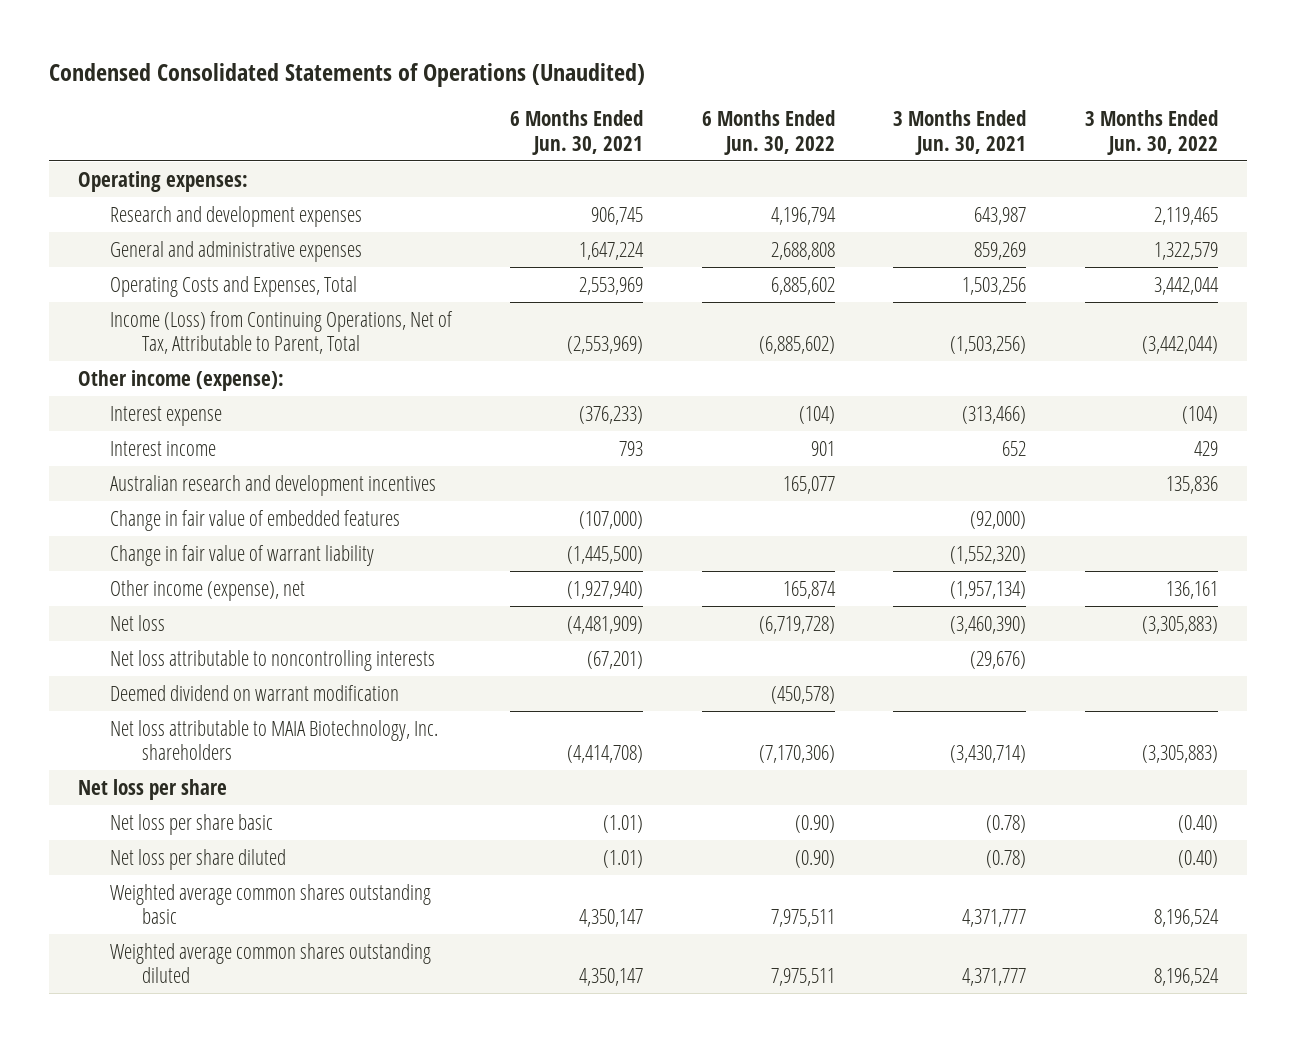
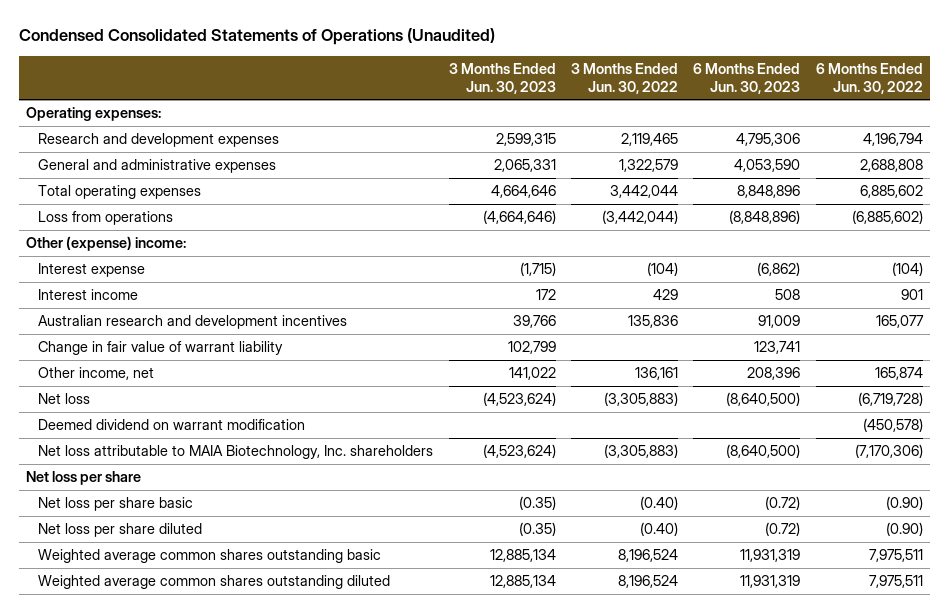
[510,110,644,155] 6 Months Ended Jun. 30, 2021 -> none
[893,110,1027,155] 3 Months Ended Jun. 30, 2021 -> none
none -> [448,62,556,94] 3 Months Ended Jun. 30, 2023
none -> [693,62,801,94] 6 Months Ended Jun. 30, 2023
[110,275,358,297] Operating Costs and Expenses, Total -> [38,185,202,200] Total operating expenses
[110,310,454,354] Income (Loss) from Continuing Operations, Net of Tax, Attributable to Parent, Total -> [38,211,174,226] Loss from operations
[78,369,285,391] Other income (expense): -> [26,236,187,252] Other (expense) income:
[110,509,401,531] Change in fair value of embedded features -> none
[110,579,306,601] Other income (expense), net -> [38,367,155,381] Other income, net
[110,649,436,671] Net loss attributable to noncontrolling interests -> none

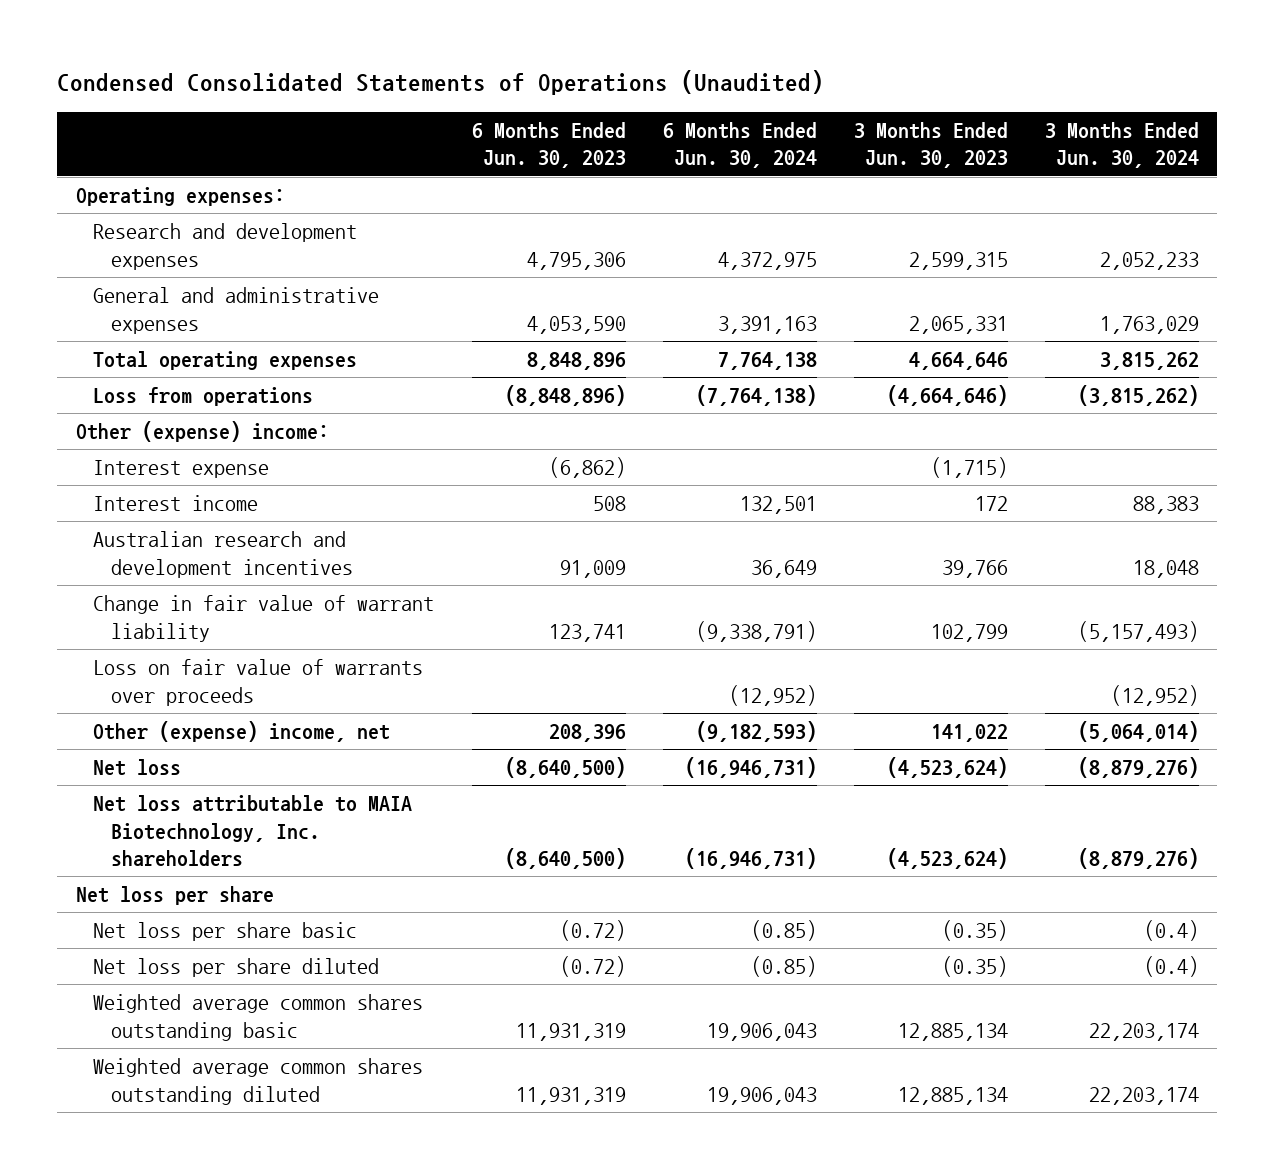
[571,62,679,94] 3 Months Ended Jun. 30, 2022 -> none
[815,62,923,94] 6 Months Ended Jun. 30, 2022 -> none
none -> [662,121,817,169] 6 Months Ended Jun. 30, 2024
none -> [1044,121,1199,169] 3 Months Ended Jun. 30, 2024
none -> [93,658,424,706] Loss on fair value of warrants over proceeds
[38,367,155,381] Other income, net -> [93,720,391,742] Other (expense) income, net
[38,419,306,431] Deemed dividend on warrant modification -> none

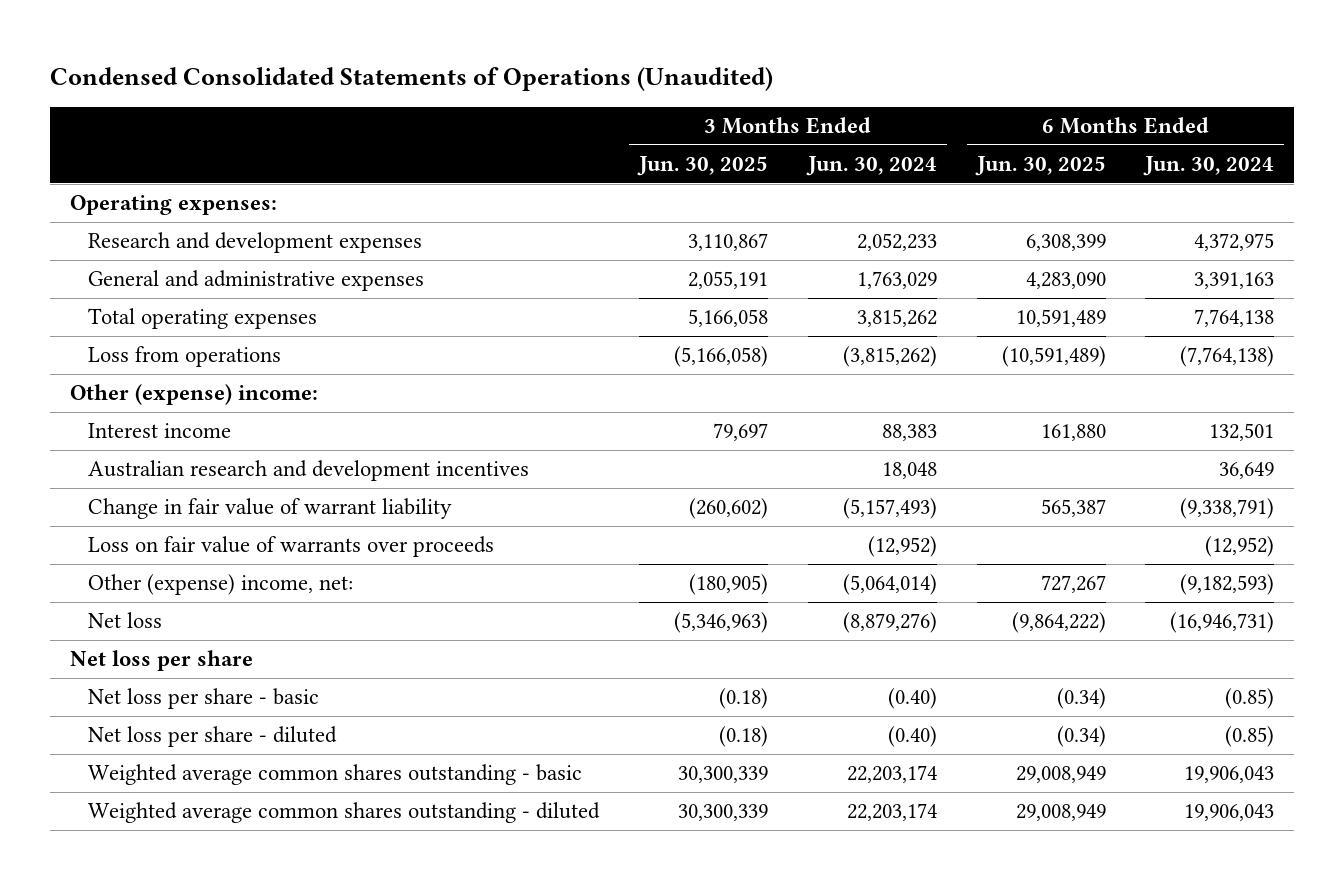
[471,121,626,169] 6 Months Ended Jun. 30, 2023 -> none
[853,121,1008,169] 3 Months Ended Jun. 30, 2023 -> none
none -> [637,156,769,177] Jun. 30, 2025
none -> [974,156,1106,177] Jun. 30, 2025
[93,459,270,478] Interest expense -> none
[93,720,391,742] Other (expense) income, net -> [88,574,354,596] Other (expense) income, net:
[93,794,413,867] Net loss attributable to MAIA Biotechnology, Inc. shareholders -> none
[93,921,358,941] Net loss per share basic -> [88,688,320,710] Net loss per share - basic
[1143,919,1199,941] (0.4) -> [887,688,937,710] (0.40)
[93,957,380,977] Net loss per share diluted -> [88,726,338,748] Net loss per share - diluted
[1143,955,1199,977] (0.4) -> [887,726,937,748] (0.40)
[93,993,424,1041] Weighted average common shares outstanding basic -> [88,764,583,786] Weighted average common shares outstanding - basic
[93,1057,424,1105] Weighted average common shares outstanding diluted -> [88,802,601,824] Weighted average common shares outstanding - diluted

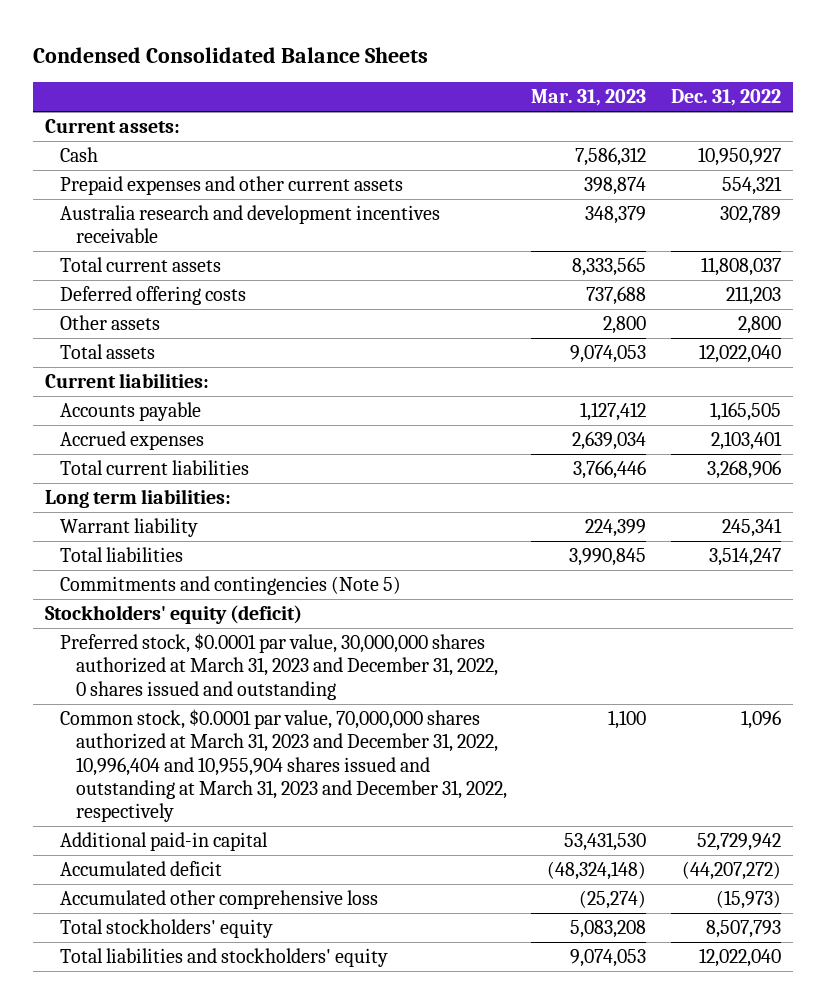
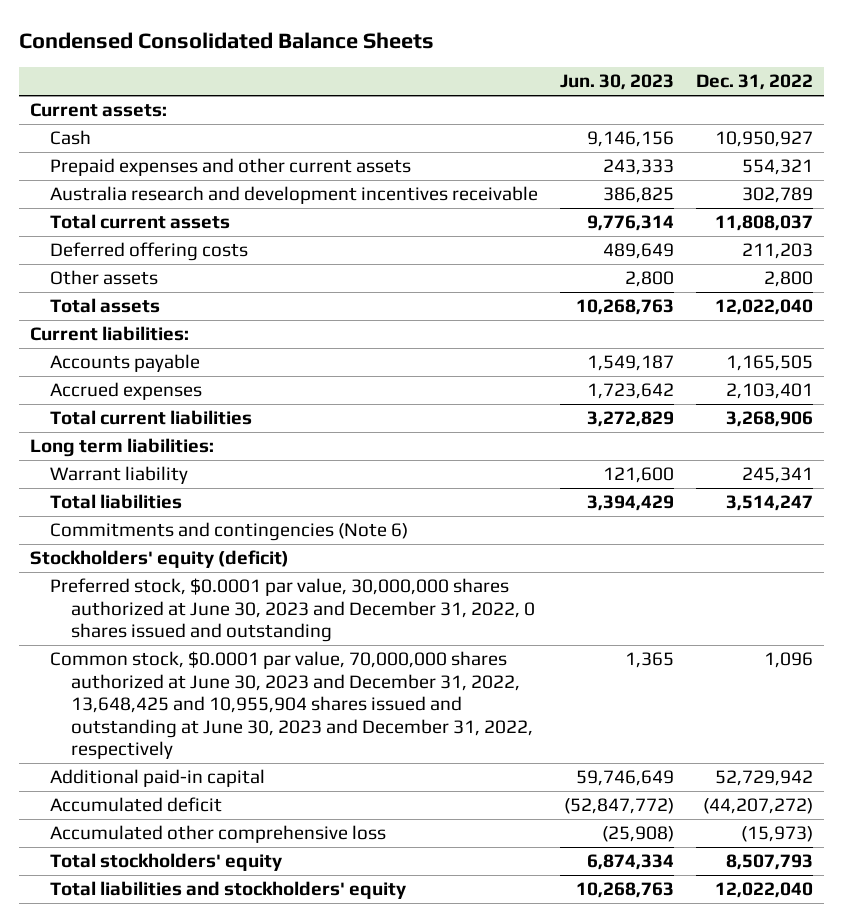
[531,89,647,107] Mar. 31, 2023 -> none
none -> [560,74,675,91] Jun. 30, 2023
[60,576,402,596] Commitments and contingencies (Note 5) -> [50,522,409,542] Commitments and contingencies (Note 6)
[60,633,498,700] Preferred stock, $0.0001 par value, 30,000,000 shares authorized at March 31, 2023 and December 31, 2022, 0 shares issued and outstanding -> [50,578,536,643] Preferred stock, $0.0001 par value, 30,000,000 shares authorized at June 30, 2023 and December 31, 2022, 0 shares issued and outstanding
[60,709,507,823] Common stock, $0.0001 par value, 70,000,000 shares authorized at March 31, 2023 and December 31, 2022, 10,996,404 and 10,955,904 shares issued and outstanding at March 31, 2023 and December 31, 2022, respectively -> [50,651,534,760] Common stock, $0.0001 par value, 70,000,000 shares authorized at June 30, 2023 and December 31, 2022, 13,648,425 and 10,955,904 shares issued and outstanding at June 30, 2023 and December 31, 2022, respectively

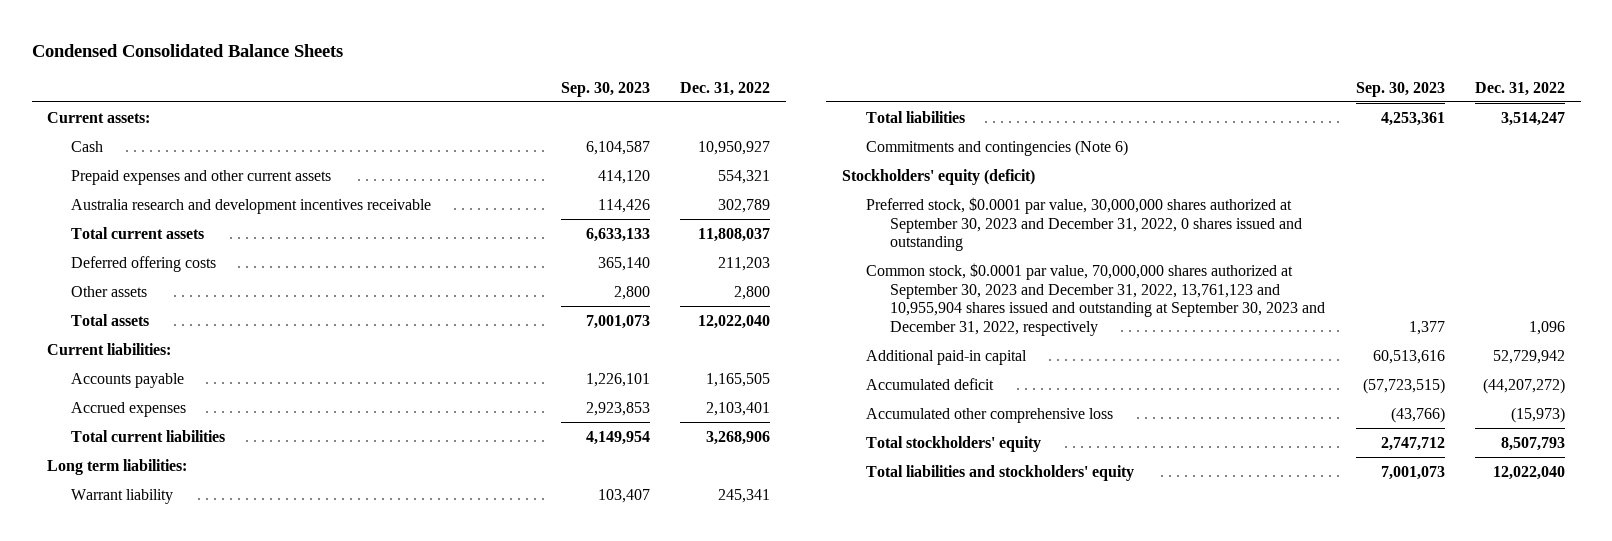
[560,74,675,91] Jun. 30, 2023 -> none
none -> [560,81,650,97] Sep. 30, 2023
[50,578,536,643] Preferred stock, $0.0001 par value, 30,000,000 shares authorized at June 30, 2023 and December 31, 2022, 0 shares issued and outstanding -> [865,196,1302,252] Preferred stock, $0.0001 par value, 30,000,000 shares authorized at September 30, 2023 and December 31, 2022, 0 shares issued and outstanding
[50,651,534,760] Common stock, $0.0001 par value, 70,000,000 shares authorized at June 30, 2023 and December 31, 2022, 13,648,425 and 10,955,904 shares issued and outstanding at June 30, 2023 and December 31, 2022, respectively -> [865,262,1325,337] Common stock, $0.0001 par value, 70,000,000 shares authorized at September 30, 2023 and December 31, 2022, 13,761,123 and 10,955,904 shares issued and outstanding at September 30, 2023 and December 31, 2022, respectively

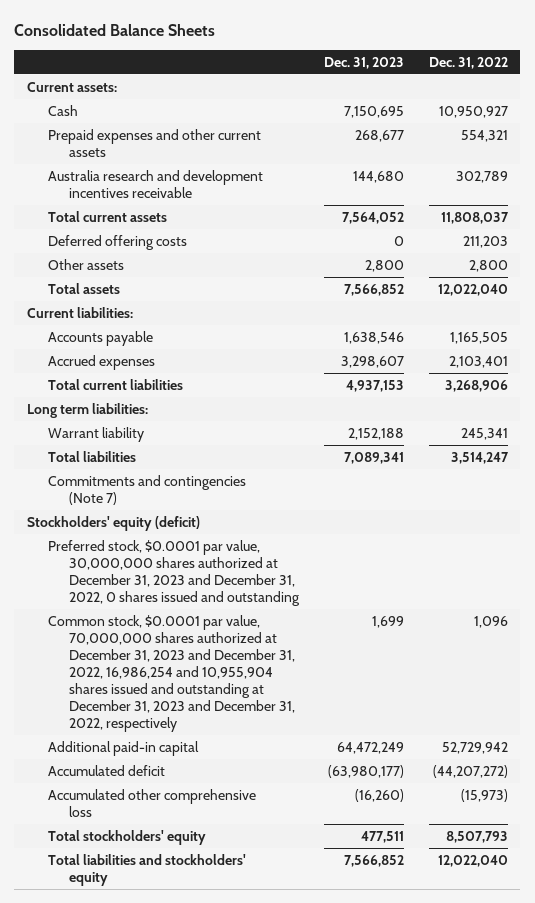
[31,43,343,57] Condensed Consolidated Balance Sheets -> [14,23,216,36] Consolidated Balance Sheets
[560,81,650,97] Sep. 30, 2023 -> none
none -> [323,56,404,69] Dec. 31, 2023
[865,139,1128,156] Commitments and contingencies (Note 6) -> [48,474,247,505] Commitments and contingencies (Note 7)
[865,196,1302,252] Preferred stock, $0.0001 par value, 30,000,000 shares authorized at September 30, 2023 and December 31, 2022, 0 shares issued and outstanding -> [48,539,301,606] Preferred stock, $0.0001 par value, 30,000,000 shares authorized at December 31, 2023 and December 31, 2022, 0 shares issued and outstanding
[865,262,1325,337] Common stock, $0.0001 par value, 70,000,000 shares authorized at September 30, 2023 and December 31, 2022, 13,761,123 and 10,955,904 shares issued and outstanding at September 30, 2023 and December 31, 2022, respectively -> [48,614,296,732] Common stock, $0.0001 par value, 70,000,000 shares authorized at December 31, 2023 and December 31, 2022, 16,986,254 and 10,955,904 shares issued and outstanding at December 31, 2023 and December 31, 2022, respectively

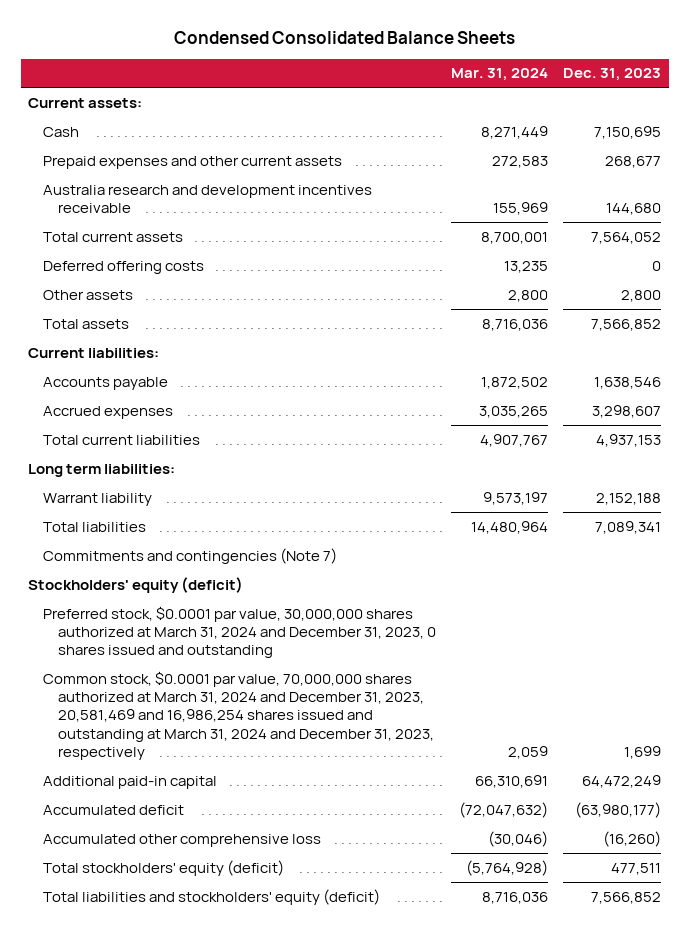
[14,23,216,36] Consolidated Balance Sheets -> [173,30,515,44] Condensed Consolidated Balance Sheets
[428,56,508,69] Dec. 31, 2022 -> none
none -> [450,68,548,82] Mar. 31, 2024
[48,539,301,606] Preferred stock, $0.0001 par value, 30,000,000 shares authorized at December 31, 2023 and December 31, 2022, 0 shares issued and outstanding -> [43,605,436,659] Preferred stock, $0.0001 par value, 30,000,000 shares authorized at March 31, 2024 and December 31, 2023, 0 shares issued and outstanding
[48,614,296,732] Common stock, $0.0001 par value, 70,000,000 shares authorized at December 31, 2023 and December 31, 2022, 16,986,254 and 10,955,904 shares issued and outstanding at December 31, 2023 and December 31, 2022, respectively -> [43,670,434,760] Common stock, $0.0001 par value, 70,000,000 shares authorized at March 31, 2024 and December 31, 2023, 20,581,469 and 16,986,254 shares issued and outstanding at March 31, 2024 and December 31, 2023, respectively
[48,829,207,845] Total stockholders' equity -> [43,859,285,876] Total stockholders' equity (deficit)
[48,853,247,886] Total liabilities and stockholders' equity -> [43,888,381,905] Total liabilities and stockholders' equity (deficit)

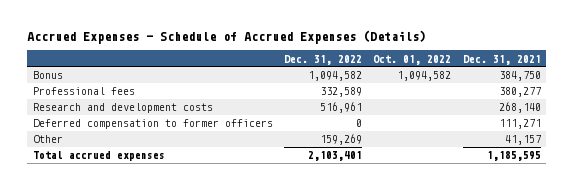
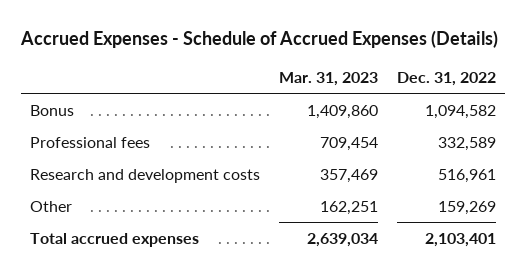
[373,54,452,65] Oct. 01, 2022 -> none
[462,54,541,65] Dec. 31, 2021 -> none
none -> [278,71,378,86] Mar. 31, 2023
[32,119,273,130] Deferred compensation to former officers -> none

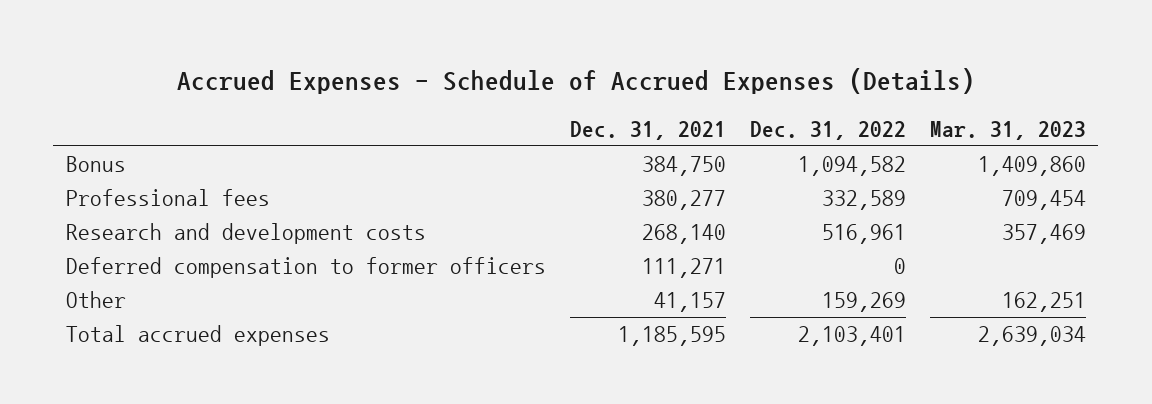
none -> [569,121,726,141] Dec. 31, 2021
none -> [65,257,546,279] Deferred compensation to former officers

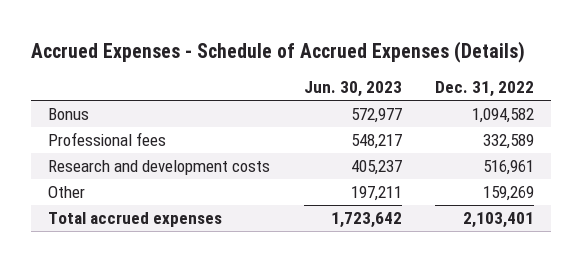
[569,121,726,141] Dec. 31, 2021 -> none
[930,121,1087,141] Mar. 31, 2023 -> none
none -> [303,81,402,98] Jun. 30, 2023
[65,257,546,279] Deferred compensation to former officers -> none

